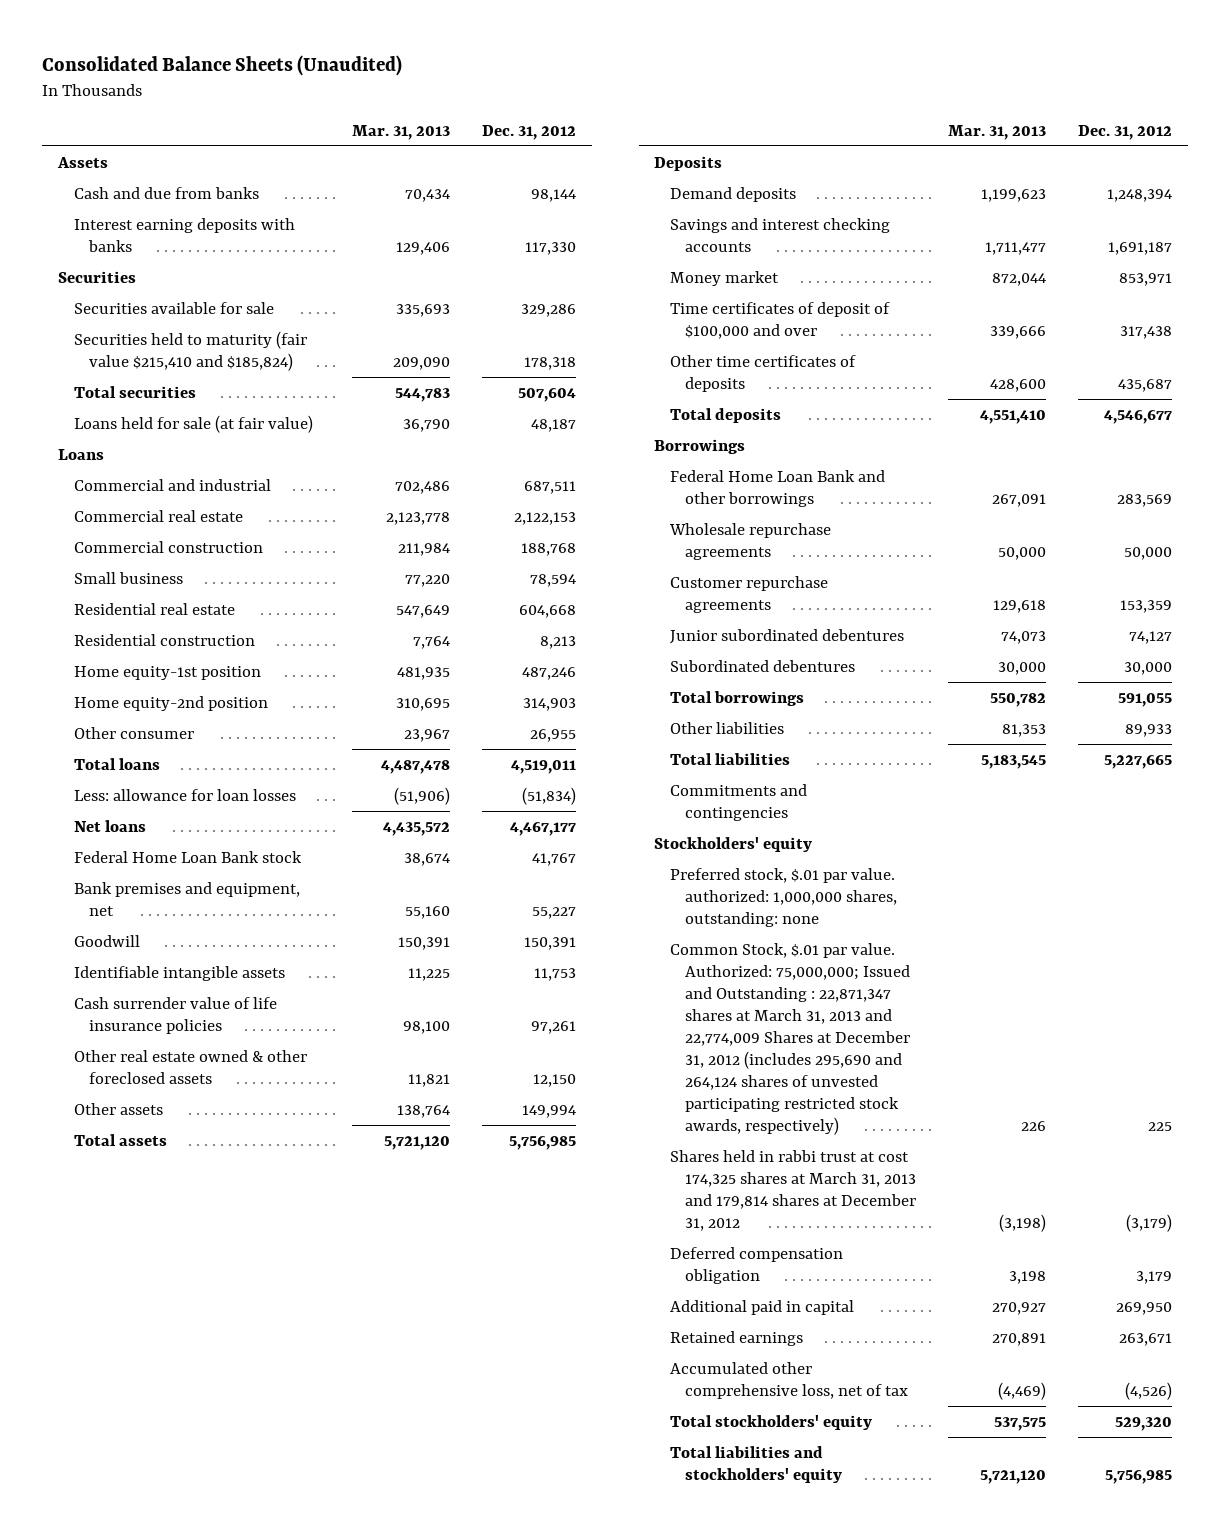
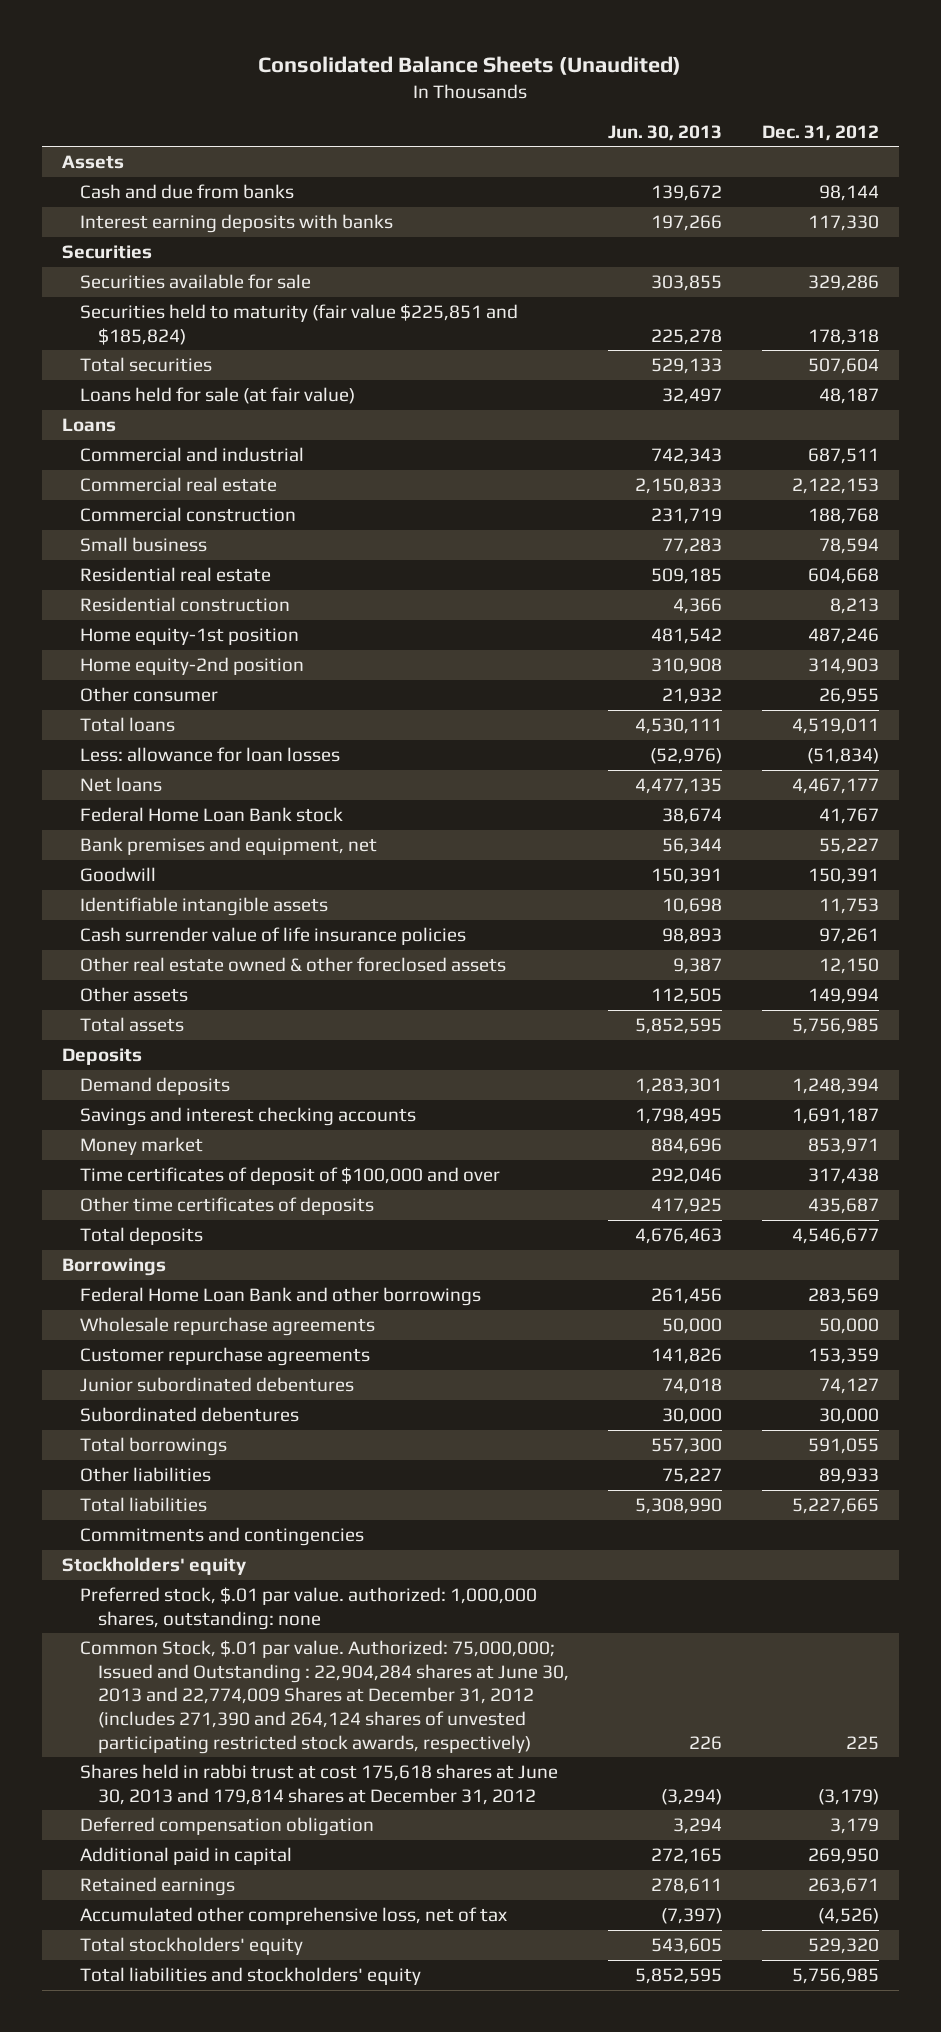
[352,124,451,140] Mar. 31, 2013 -> none
none -> [608,124,723,141] Jun. 30, 2013
[73,330,307,371] Securities held to maturity (fair value $215,410 and $185,824) -> [79,304,518,345] Securities held to maturity (fair value $225,851 and $185,824)
[669,942,911,1135] Common Stock, $.01 par value. Authorized: 75,000,000; Issued and Outstanding : 22,871,347 shares at March 31, 2013 and 22,774,009 Shares at December 31, 2012 (includes 295,690 and 264,124 shares of unvested participating restricted stock awards, respectively) -> [79,1640,569,1754] Common Stock, $.01 par value. Authorized: 75,000,000; Issued and Outstanding : 22,904,284 shares at June 30, 2013 and 22,774,009 Shares at December 31, 2012 (includes 271,390 and 264,124 shares of unvested participating restricted stock awards, respectively)
[669,1149,917,1231] Shares held in rabbi trust at cost 174,325 shares at March 31, 2013 and 179,814 shares at December 31, 2012 -> [79,1764,558,1805] Shares held in rabbi trust at cost 175,618 shares at June 30, 2013 and 179,814 shares at December 31, 2012

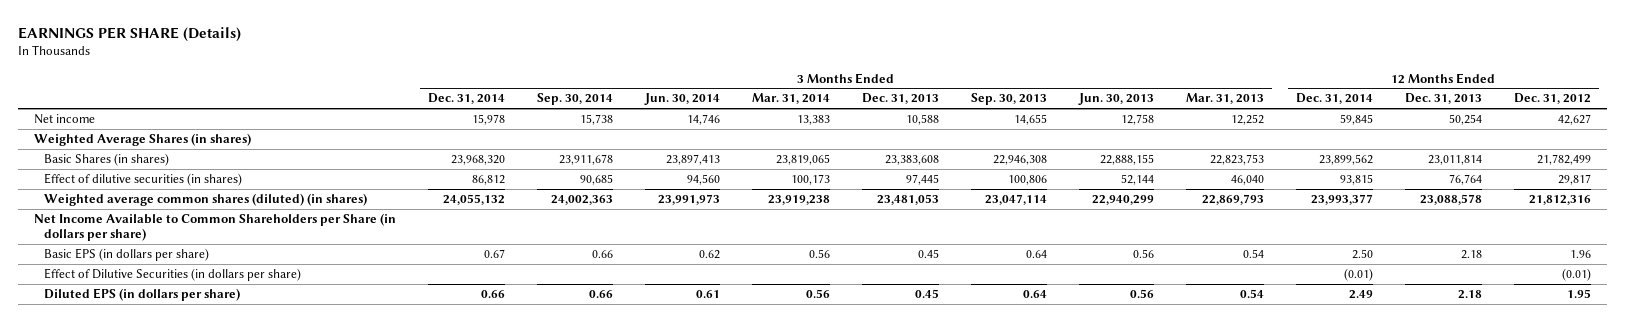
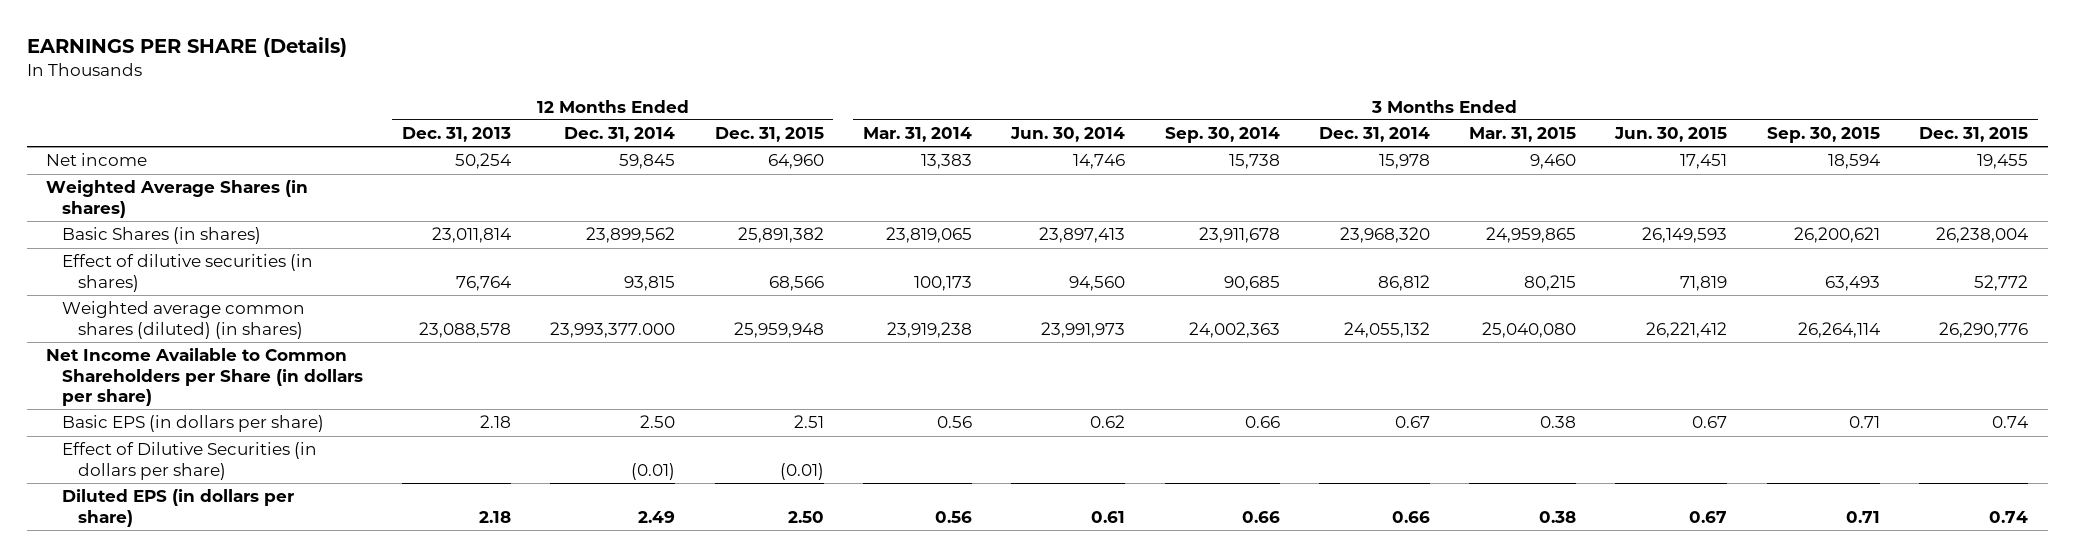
[861,93,939,105] Dec. 31, 2013 -> none
[970,93,1047,106] Sep. 30, 2013 -> none
[1077,93,1154,106] Jun. 30, 2013 -> none
[1185,93,1264,105] Mar. 31, 2013 -> none
[1514,93,1592,105] Dec. 31, 2012 -> none
none -> [714,127,824,143] Dec. 31, 2015
none -> [1469,127,1577,143] Mar. 31, 2015
none -> [1614,127,1728,143] Jun. 30, 2015
none -> [1766,127,1880,144] Sep. 30, 2015
none -> [1918,127,2028,143] Dec. 31, 2015
[1310,194,1373,206] 23,993,377 -> [550,321,676,338] 23,993,377.000

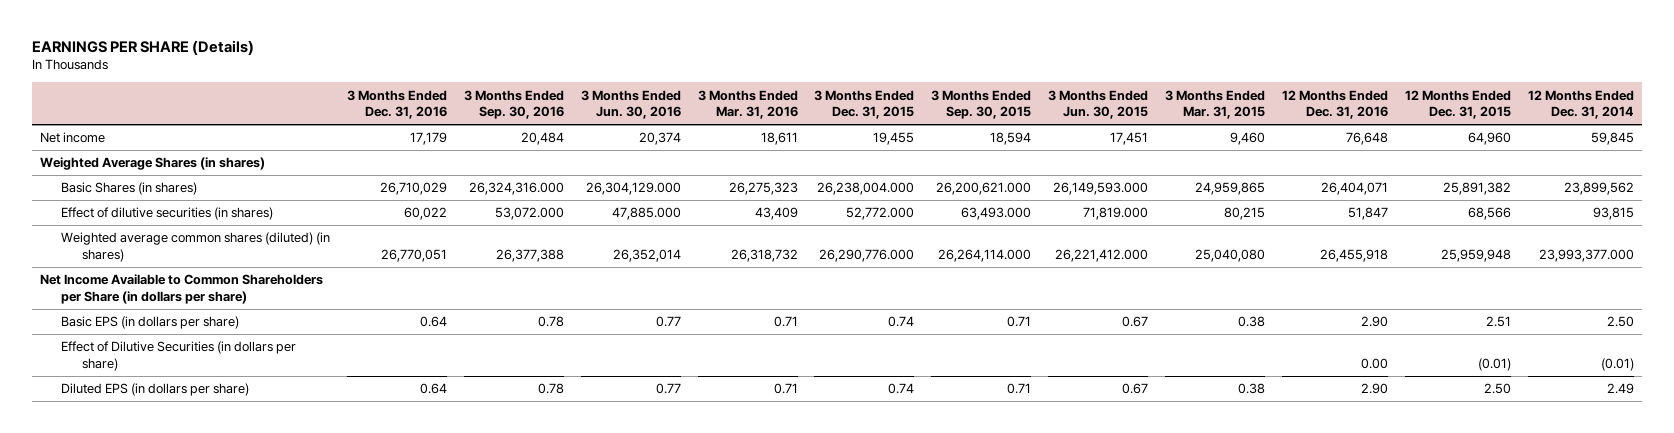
[402,127,512,143] Dec. 31, 2013 -> none
[862,127,972,143] Mar. 31, 2014 -> none
[1010,127,1126,143] Jun. 30, 2014 -> none
[1164,127,1280,144] Sep. 30, 2014 -> none
[1318,127,1430,143] Dec. 31, 2014 -> none
none -> [346,89,447,120] 3 Months Ended Dec. 31, 2016
none -> [463,89,564,120] 3 Months Ended Sep. 30, 2016
none -> [580,89,681,120] 3 Months Ended Jun. 30, 2016
none -> [697,89,798,120] 3 Months Ended Mar. 31, 2016
none -> [1282,89,1389,120] 12 Months Ended Dec. 31, 2016
[1642,227,1728,244] 26,149,593 -> [1053,182,1149,196] 26,149,593.000
[1793,227,1880,244] 26,200,621 -> [936,182,1032,196] 26,200,621.000
[1935,227,2028,244] 26,238,004 -> [817,182,915,196] 26,238,004.000
[1680,275,1728,291] 71,819 -> [1083,207,1149,221] 71,819.000
[1824,275,1880,291] 63,493 -> [961,207,1032,221] 63,493.000
[1973,274,2028,291] 52,772 -> [846,207,915,221] 52,772.000
[1646,321,1728,338] 26,221,412 -> [1055,248,1149,262] 26,221,412.000
[1797,321,1880,338] 26,264,114 -> [938,248,1032,262] 26,264,114.000
[1938,321,2028,338] 26,290,776 -> [819,248,915,262] 26,290,776.000

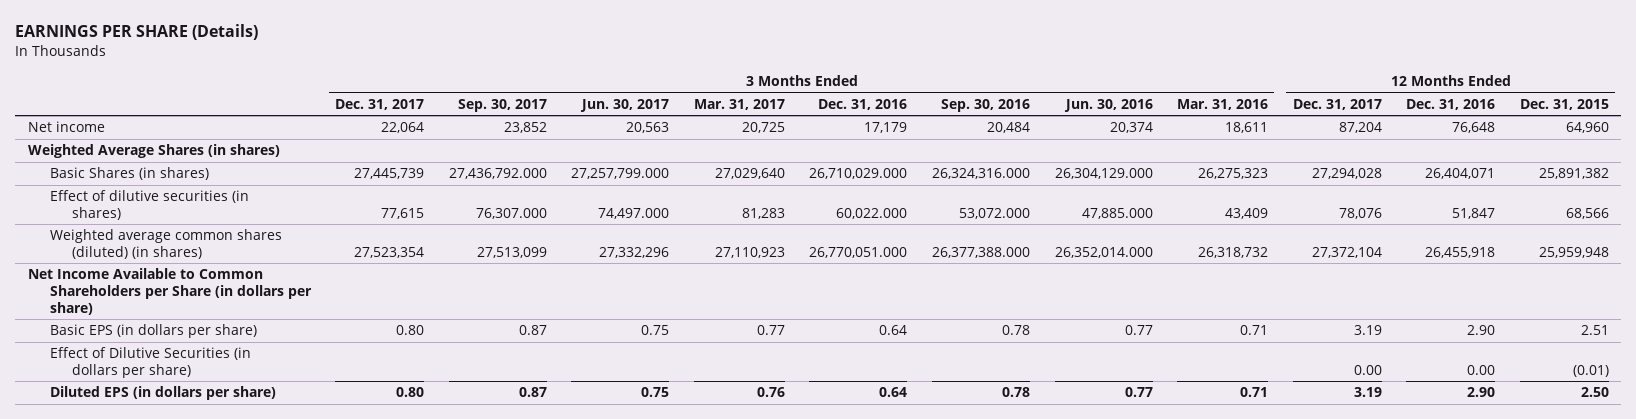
[814,89,915,120] 3 Months Ended Dec. 31, 2015 -> none
[931,89,1032,120] 3 Months Ended Sep. 30, 2015 -> none
[1048,89,1149,120] 3 Months Ended Jun. 30, 2015 -> none
[1165,89,1266,120] 3 Months Ended Mar. 31, 2015 -> none
[1527,89,1634,120] 12 Months Ended Dec. 31, 2014 -> none
none -> [335,98,425,110] Dec. 31, 2017
none -> [457,98,547,112] Sep. 30, 2017
none -> [580,98,670,112] Jun. 30, 2017
none -> [693,98,785,110] Mar. 31, 2017
none -> [1292,98,1382,110] Dec. 31, 2017
[379,182,447,196] 26,710,029 -> [809,168,908,180] 26,710,029.000
[403,207,447,221] 60,022 -> [836,207,908,219] 60,022.000
[380,248,447,262] 26,770,051 -> [809,246,908,258] 26,770,051.000
[495,248,564,262] 26,377,388 -> [931,246,1030,258] 26,377,388.000
[612,248,681,262] 26,352,014 -> [1054,246,1153,258] 26,352,014.000

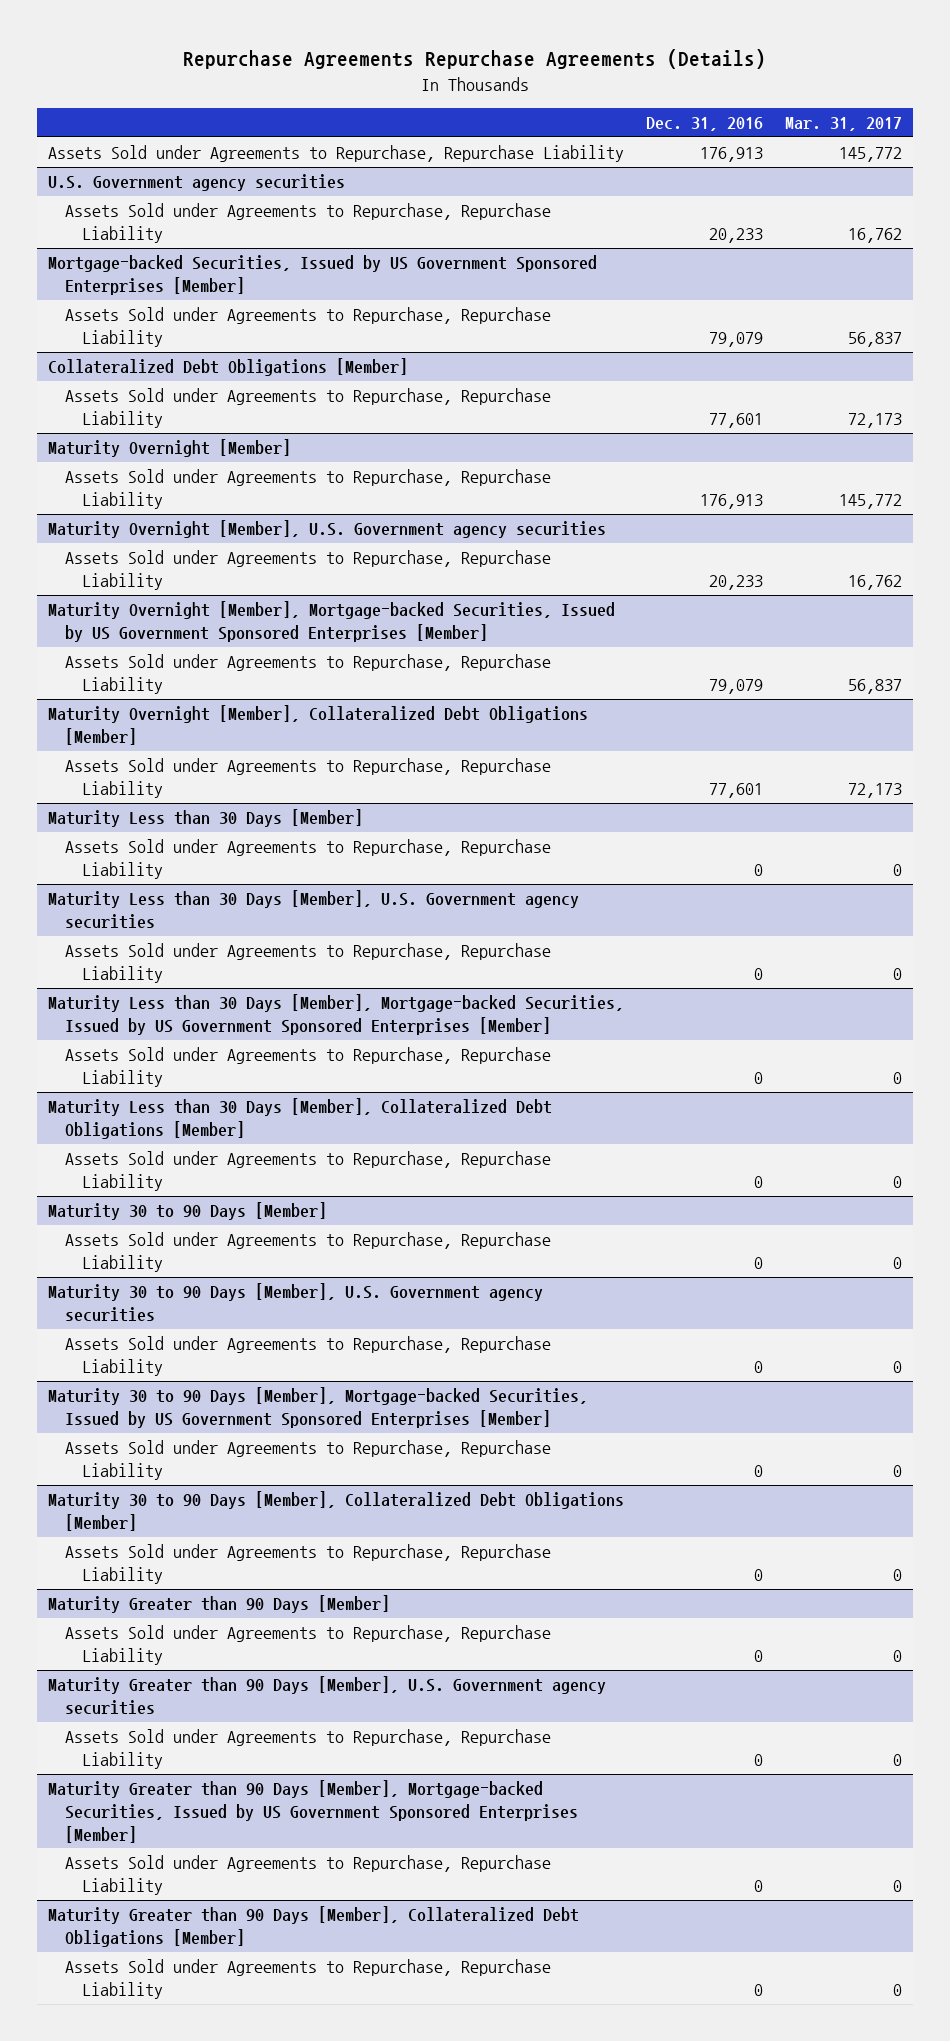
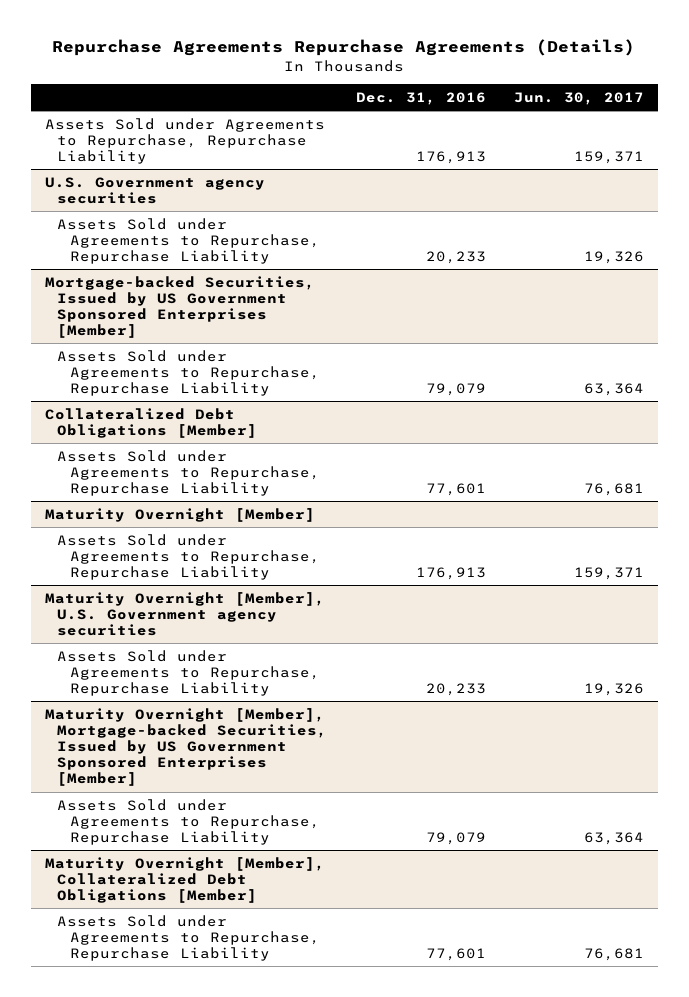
[785,117,903,132] Mar. 31, 2017 -> none
none -> [513,92,644,106] Jun. 30, 2017
[47,809,363,828] Maturity Less than 30 Days [Member] -> none
[65,839,552,880] Assets Sold under Agreements to Repurchase, Repurchase Liability -> none
[47,890,579,930] Maturity Less than 30 Days [Member], U.S. Government agency securities -> none
[65,943,552,984] Assets Sold under Agreements to Repurchase, Repurchase Liability -> none
[47,994,624,1036] Maturity Less than 30 Days [Member], Mortgage-backed Securities, Issued by US Government Sponsored Enterprises [Member] -> none
[65,1047,552,1088] Assets Sold under Agreements to Repurchase, Repurchase Liability -> none
[47,1098,552,1140] Maturity Less than 30 Days [Member], Collateralized Debt Obligations [Member] -> none
[65,1151,552,1192] Assets Sold under Agreements to Repurchase, Repurchase Liability -> none
[47,1202,327,1221] Maturity 30 to 90 Days [Member] -> none
[65,1232,552,1273] Assets Sold under Agreements to Repurchase, Repurchase Liability -> none
[47,1283,543,1323] Maturity 30 to 90 Days [Member], U.S. Government agency securities -> none
[65,1336,552,1377] Assets Sold under Agreements to Repurchase, Repurchase Liability -> none
[47,1387,588,1429] Maturity 30 to 90 Days [Member], Mortgage-backed Securities, Issued by US Government Sponsored Enterprises [Member] -> none
[65,1440,552,1481] Assets Sold under Agreements to Repurchase, Repurchase Liability -> none
[47,1491,624,1532] Maturity 30 to 90 Days [Member], Collateralized Debt Obligations [Member] -> none
[65,1544,552,1585] Assets Sold under Agreements to Repurchase, Repurchase Liability -> none
[47,1595,390,1614] Maturity Greater than 90 Days [Member] -> none
[65,1625,552,1666] Assets Sold under Agreements to Repurchase, Repurchase Liability -> none
[47,1676,606,1716] Maturity Greater than 90 Days [Member], U.S. Government agency securities -> none
[65,1729,552,1770] Assets Sold under Agreements to Repurchase, Repurchase Liability -> none
[47,1780,579,1843] Maturity Greater than 90 Days [Member], Mortgage-backed Securities, Issued by US Government Sponsored Enterprises [Member] -> none
[65,1855,552,1896] Assets Sold under Agreements to Repurchase, Repurchase Liability -> none
[47,1906,579,1948] Maturity Greater than 90 Days [Member], Collateralized Debt Obligations [Member] -> none
[65,1959,552,2000] Assets Sold under Agreements to Repurchase, Repurchase Liability -> none

